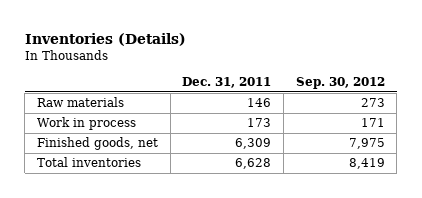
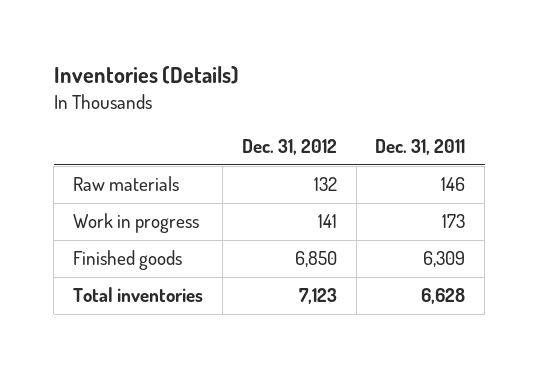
[295,77,385,90] Sep. 30, 2012 -> none
none -> [241,139,337,156] Dec. 31, 2012
[36,117,136,131] Work in process -> [72,213,199,234] Work in progress
[36,137,158,151] Finished goods, net -> [72,250,182,271] Finished goods

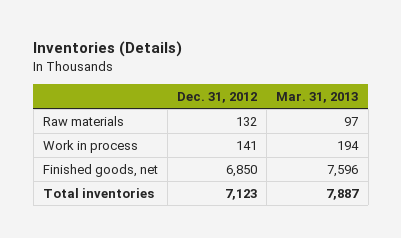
[375,139,466,156] Dec. 31, 2011 -> none
none -> [276,91,359,103] Mar. 31, 2013
[72,213,199,234] Work in progress -> [42,139,138,153] Work in process
[72,250,182,271] Finished goods -> [42,163,158,177] Finished goods, net

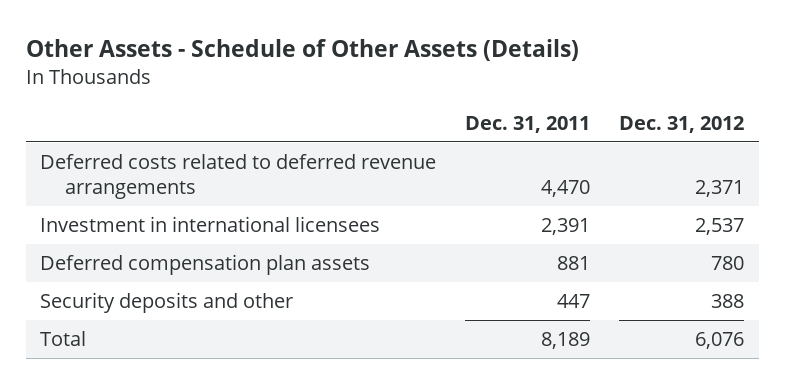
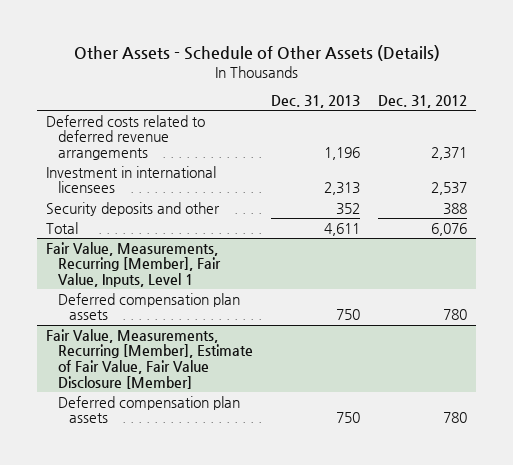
[465,115,591,133] Dec. 31, 2011 -> none
none -> [270,95,360,109] Dec. 31, 2013
[40,254,371,276] Deferred compensation plan assets -> none
none -> [46,241,221,288] Fair Value, Measurements, Recurring [Member], Fair Value, Inputs, Level 1
none -> [57,292,240,321] Deferred compensation plan assets
none -> [46,328,253,389] Fair Value, Measurements, Recurring [Member], Estimate of Fair Value, Fair Value Disclosure [Member]
none -> [57,395,240,424] Deferred compensation plan assets

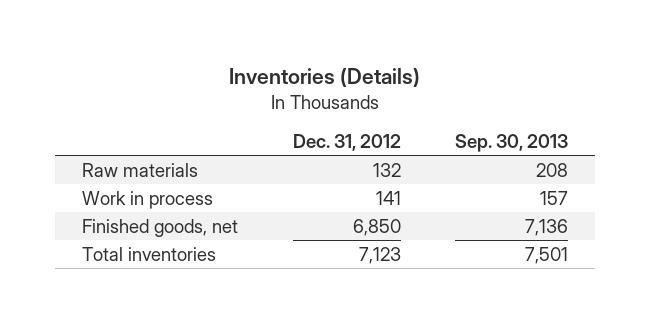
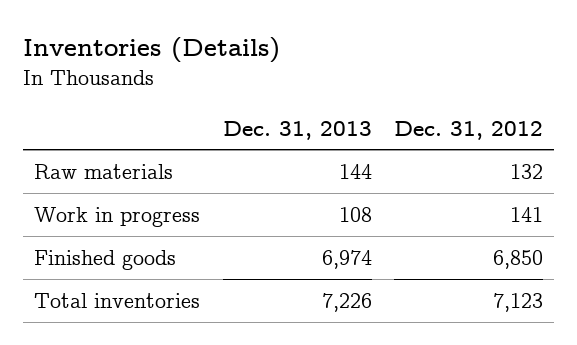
[454,133,568,152] Sep. 30, 2013 -> none
none -> [222,120,372,140] Dec. 31, 2013
[82,190,214,209] Work in process -> [34,206,201,227] Work in progress
[82,218,239,237] Finished goods, net -> [34,249,177,270] Finished goods

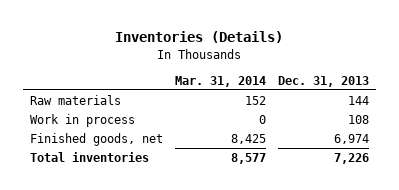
[393,120,543,140] Dec. 31, 2012 -> none
none -> [174,75,266,87] Mar. 31, 2014
[34,206,201,227] Work in progress -> [29,113,135,127] Work in process
[34,249,177,270] Finished goods -> [29,132,163,146] Finished goods, net

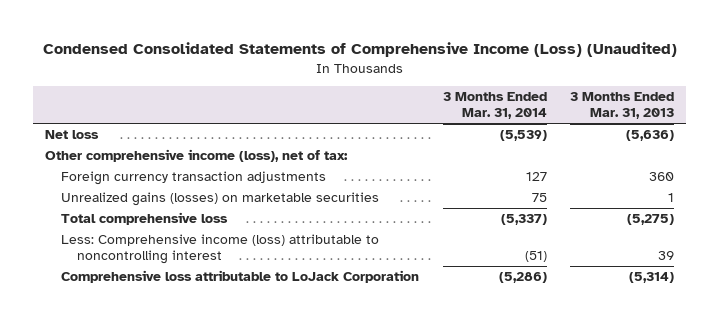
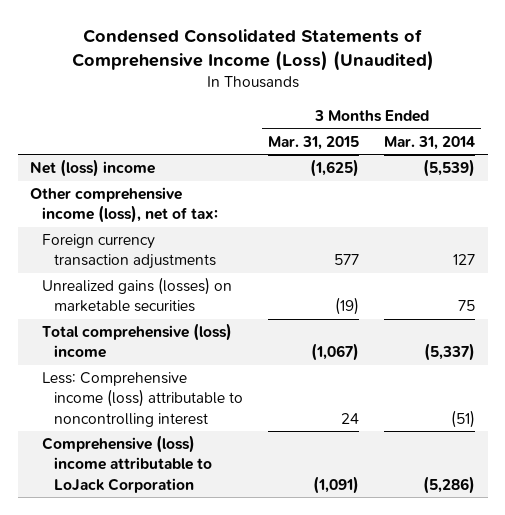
[570,92,675,120] 3 Months Ended Mar. 31, 2013 -> none
none -> [268,135,360,150] Mar. 31, 2015
[45,130,100,140] Net loss -> [30,159,156,178] Net (loss) income
[61,212,229,226] Total comprehensive loss -> [42,323,233,359] Total comprehensive (loss) income
[61,270,420,284] Comprehensive loss attributable to LoJack Corporation -> [42,435,213,493] Comprehensive (loss) income attributable to LoJack Corporation

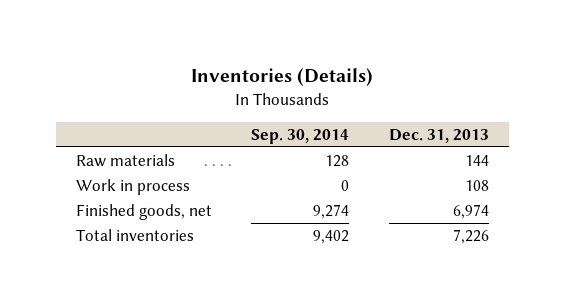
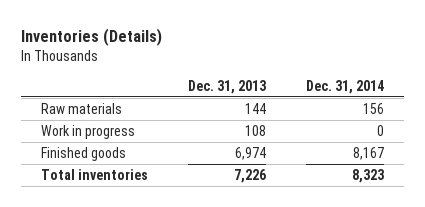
[251,128,350,144] Sep. 30, 2014 -> none
none -> [306,79,385,94] Dec. 31, 2014
[75,178,190,195] Work in process -> [40,124,135,139] Work in progress
[75,203,212,220] Finished goods, net -> [40,146,126,161] Finished goods

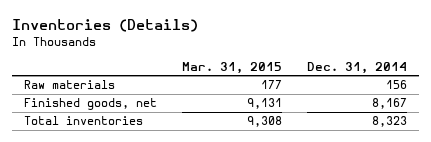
[188,79,267,94] Dec. 31, 2013 -> none
none -> [182,61,283,74] Mar. 31, 2015
[40,124,135,139] Work in progress -> none
[40,146,126,161] Finished goods -> [24,98,158,111] Finished goods, net

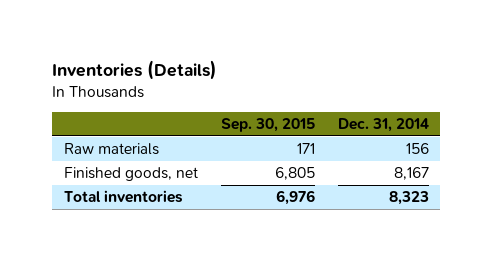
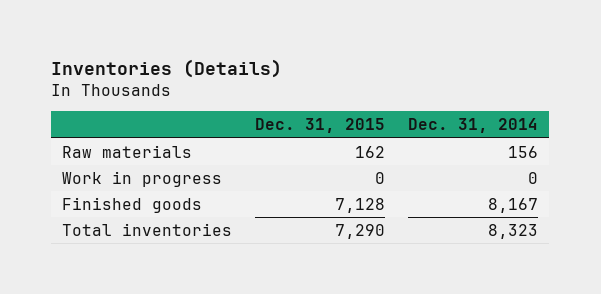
[220,118,315,133] Sep. 30, 2015 -> none
none -> [255,117,386,133] Dec. 31, 2015
none -> [62,170,223,187] Work in progress
[63,167,198,182] Finished goods, net -> [62,196,203,213] Finished goods

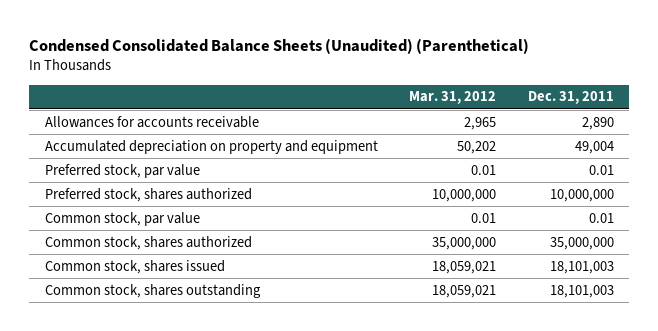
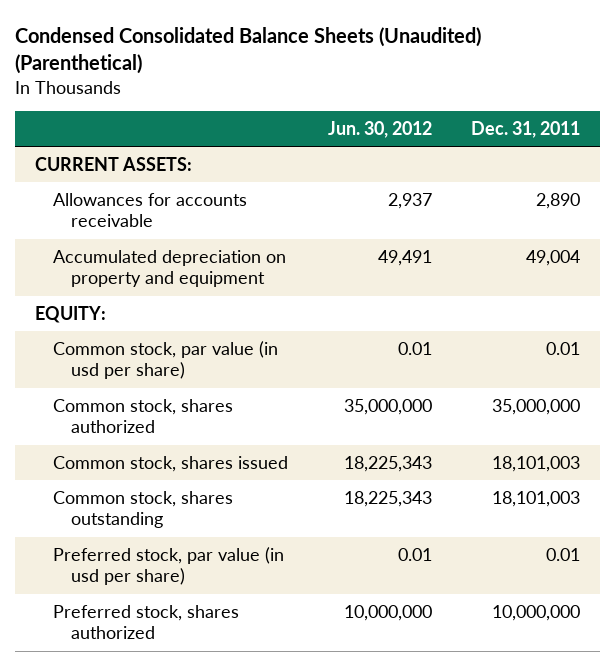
[409,91,497,105] Mar. 31, 2012 -> none
none -> [327,121,432,139] Jun. 30, 2012
none -> [35,156,193,171] CURRENT ASSETS:
[44,163,200,178] Preferred stock, par value -> none
none -> [35,305,107,323] EQUITY:
[44,211,200,226] Common stock, par value -> [53,340,279,380] Common stock, par value (in usd per share)
none -> [53,546,285,586] Preferred stock, par value (in usd per share)
[44,187,252,202] Preferred stock, shares authorized -> [53,604,240,640] Preferred stock, shares authorized

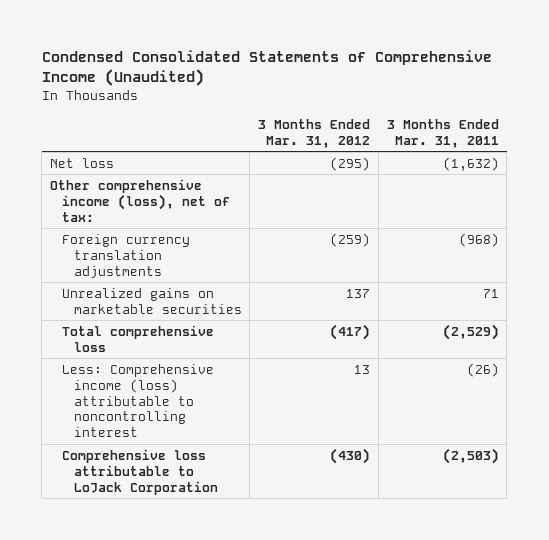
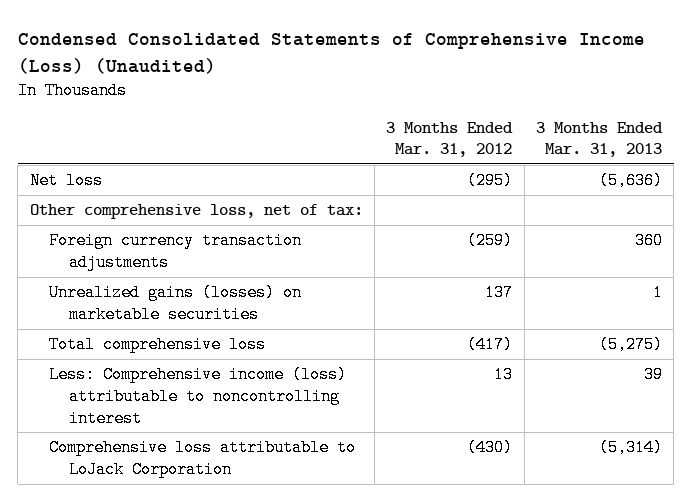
[41,50,492,87] Condensed Consolidated Statements of Comprehensive Income (Unaudited) -> [17,32,645,74] Condensed Consolidated Statements of Comprehensive Income (Loss) (Unaudited)
[386,118,499,148] 3 Months Ended Mar. 31, 2011 -> none
none -> [536,121,664,158] 3 Months Ended Mar. 31, 2013
[50,178,230,222] Other comprehensive income (loss), net of tax: -> [29,204,363,220] Other comprehensive loss, net of tax:
[61,233,190,278] Foreign currency translation adjustments -> [49,232,303,271] Foreign currency transaction adjustments
[61,287,242,314] Unrealized gains on marketable securities -> [49,284,303,323] Unrealized gains (losses) on marketable securities

